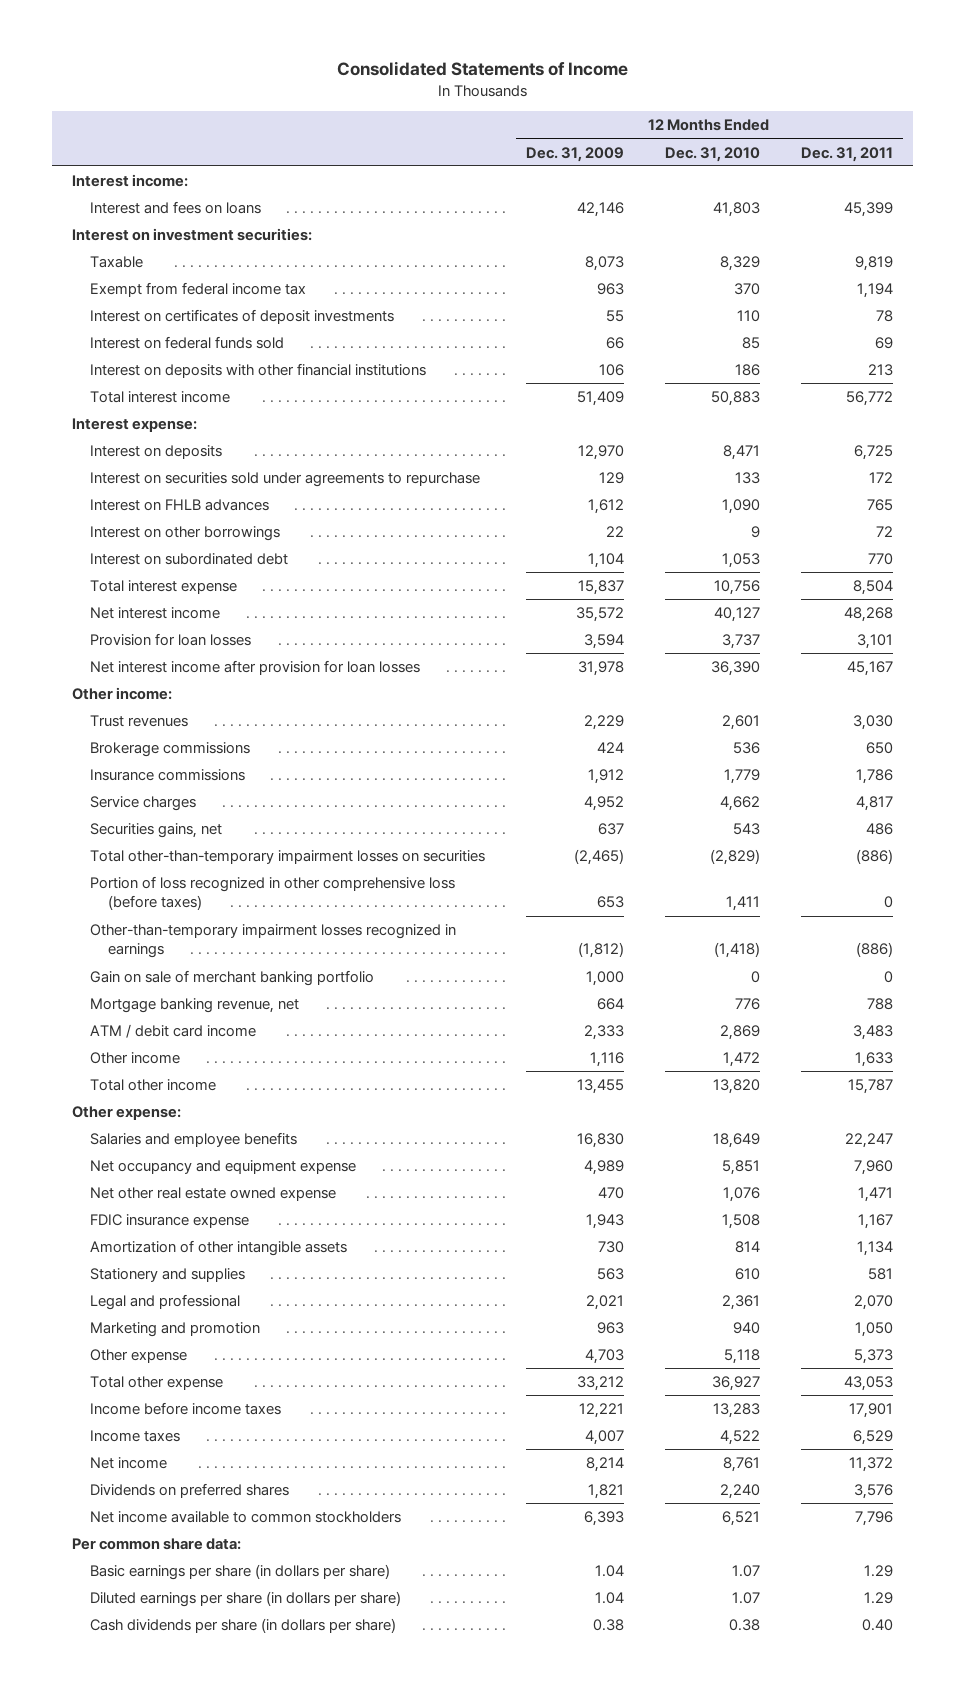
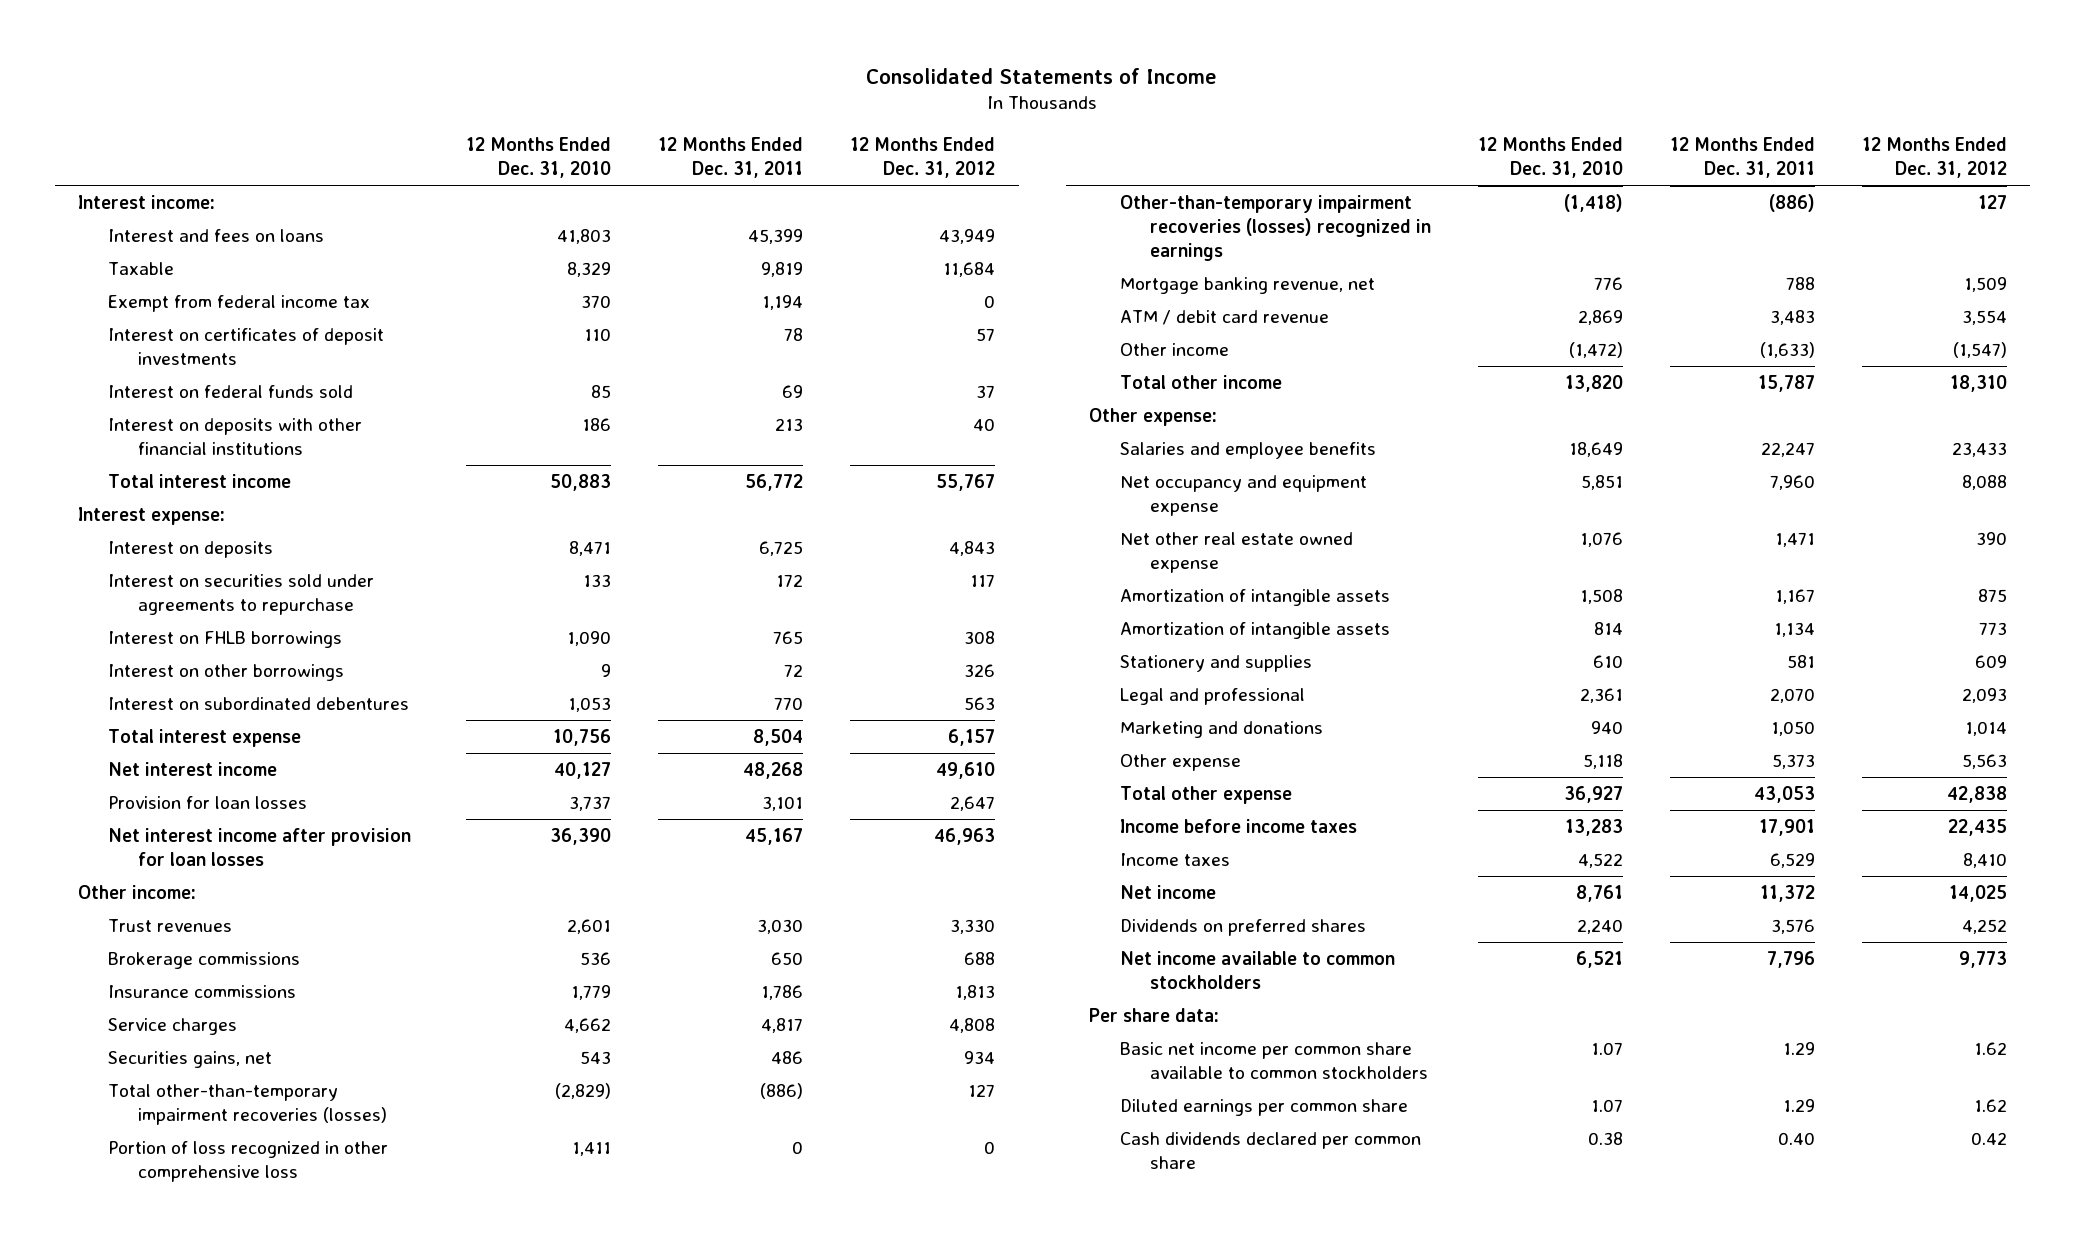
[526,146,625,162] Dec. 31, 2009 -> none
none -> [850,137,996,179] 12 Months Ended Dec. 31, 2012
[72,228,313,242] Interest on investment securities: -> none
[90,499,270,512] Interest on FHLB advances -> [108,631,343,649] Interest on FHLB borrowings
[90,553,289,566] Interest on subordinated debt -> [108,697,410,711] Interest on subordinated debentures
[90,970,375,987] Gain on sale of merchant banking portfolio -> none
[90,850,486,865] Total other-than-temporary impairment losses on securities -> [108,1084,388,1125] Total other-than-temporary impairment recoveries (losses)
[90,876,456,911] Portion of loss recognized in other comprehensive loss (before taxes) -> [108,1141,389,1182] Portion of loss recognized in other comprehensive loss
[90,924,457,959] Other-than-temporary impairment losses recognized in earnings -> [1119,195,1431,261] Other-than-temporary impairment recoveries (losses) recognized in earnings
[90,1024,257,1039] ATM / debit card income -> [1119,310,1329,326] ATM / debit card revenue
[722,1052,760,1068] 1,472 -> [1568,342,1623,359] (1,472)
[854,1052,893,1068] 1,633 -> [1759,342,1815,359] (1,633)
[90,1214,250,1229] FDIC insurance expense -> [1119,589,1390,607] Amortization of intangible assets
[90,1240,348,1257] Amortization of other intangible assets -> [1119,622,1390,640] Amortization of intangible assets
[90,1322,261,1338] Marketing and promotion -> [1119,721,1323,739] Marketing and donations
[72,1538,242,1551] Per common share data: -> [1089,1008,1220,1023] Per share data:
[90,1564,391,1581] Basic earnings per share (in dollars per share) -> [1119,1042,1428,1079] Basic net income per common share available to common stockholders
[90,1591,402,1608] Diluted earnings per share (in dollars per share) -> [1119,1099,1408,1117] Diluted earnings per common share
[90,1618,397,1634] Cash dividends per share (in dollars per share) -> [1119,1132,1421,1169] Cash dividends declared per common share

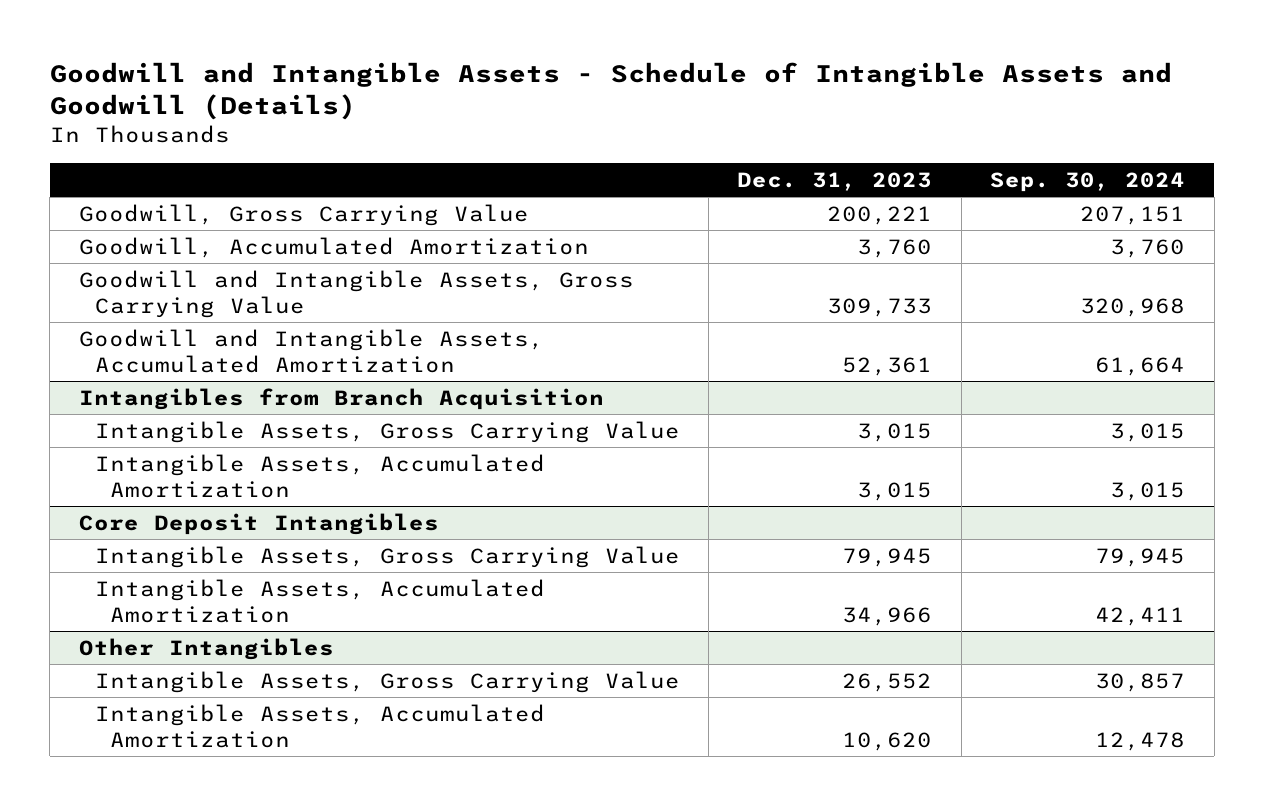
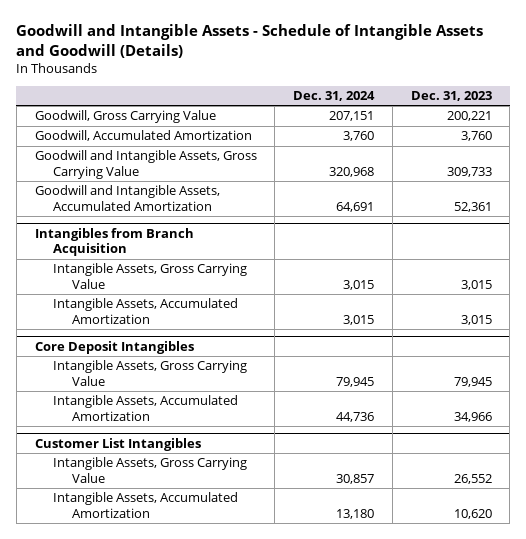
[990,171,1186,192] Sep. 30, 2024 -> none
none -> [293,90,376,101] Dec. 31, 2024
[78,637,334,660] Other Intangibles -> [34,438,201,452] Customer List Intangibles

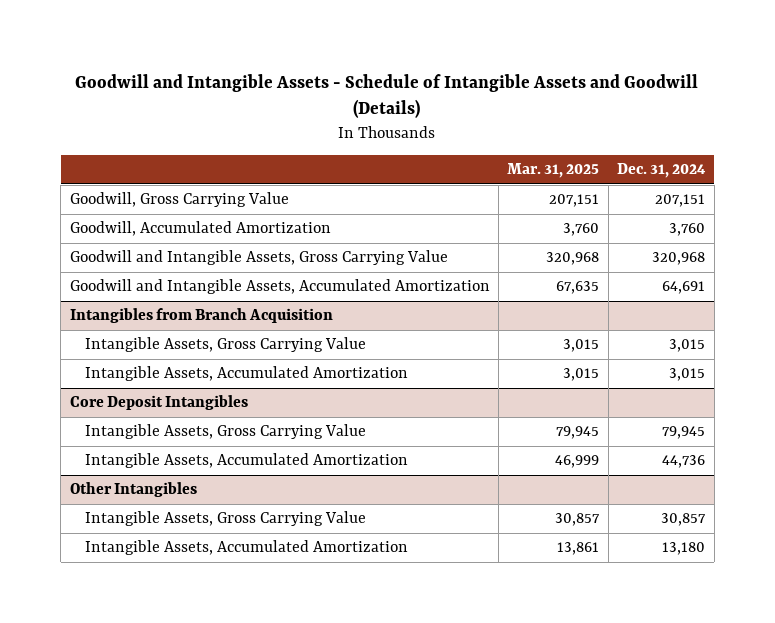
[410,90,492,101] Dec. 31, 2023 -> none
none -> [507,163,600,179] Mar. 31, 2025
[34,438,201,452] Customer List Intangibles -> [69,482,197,498] Other Intangibles

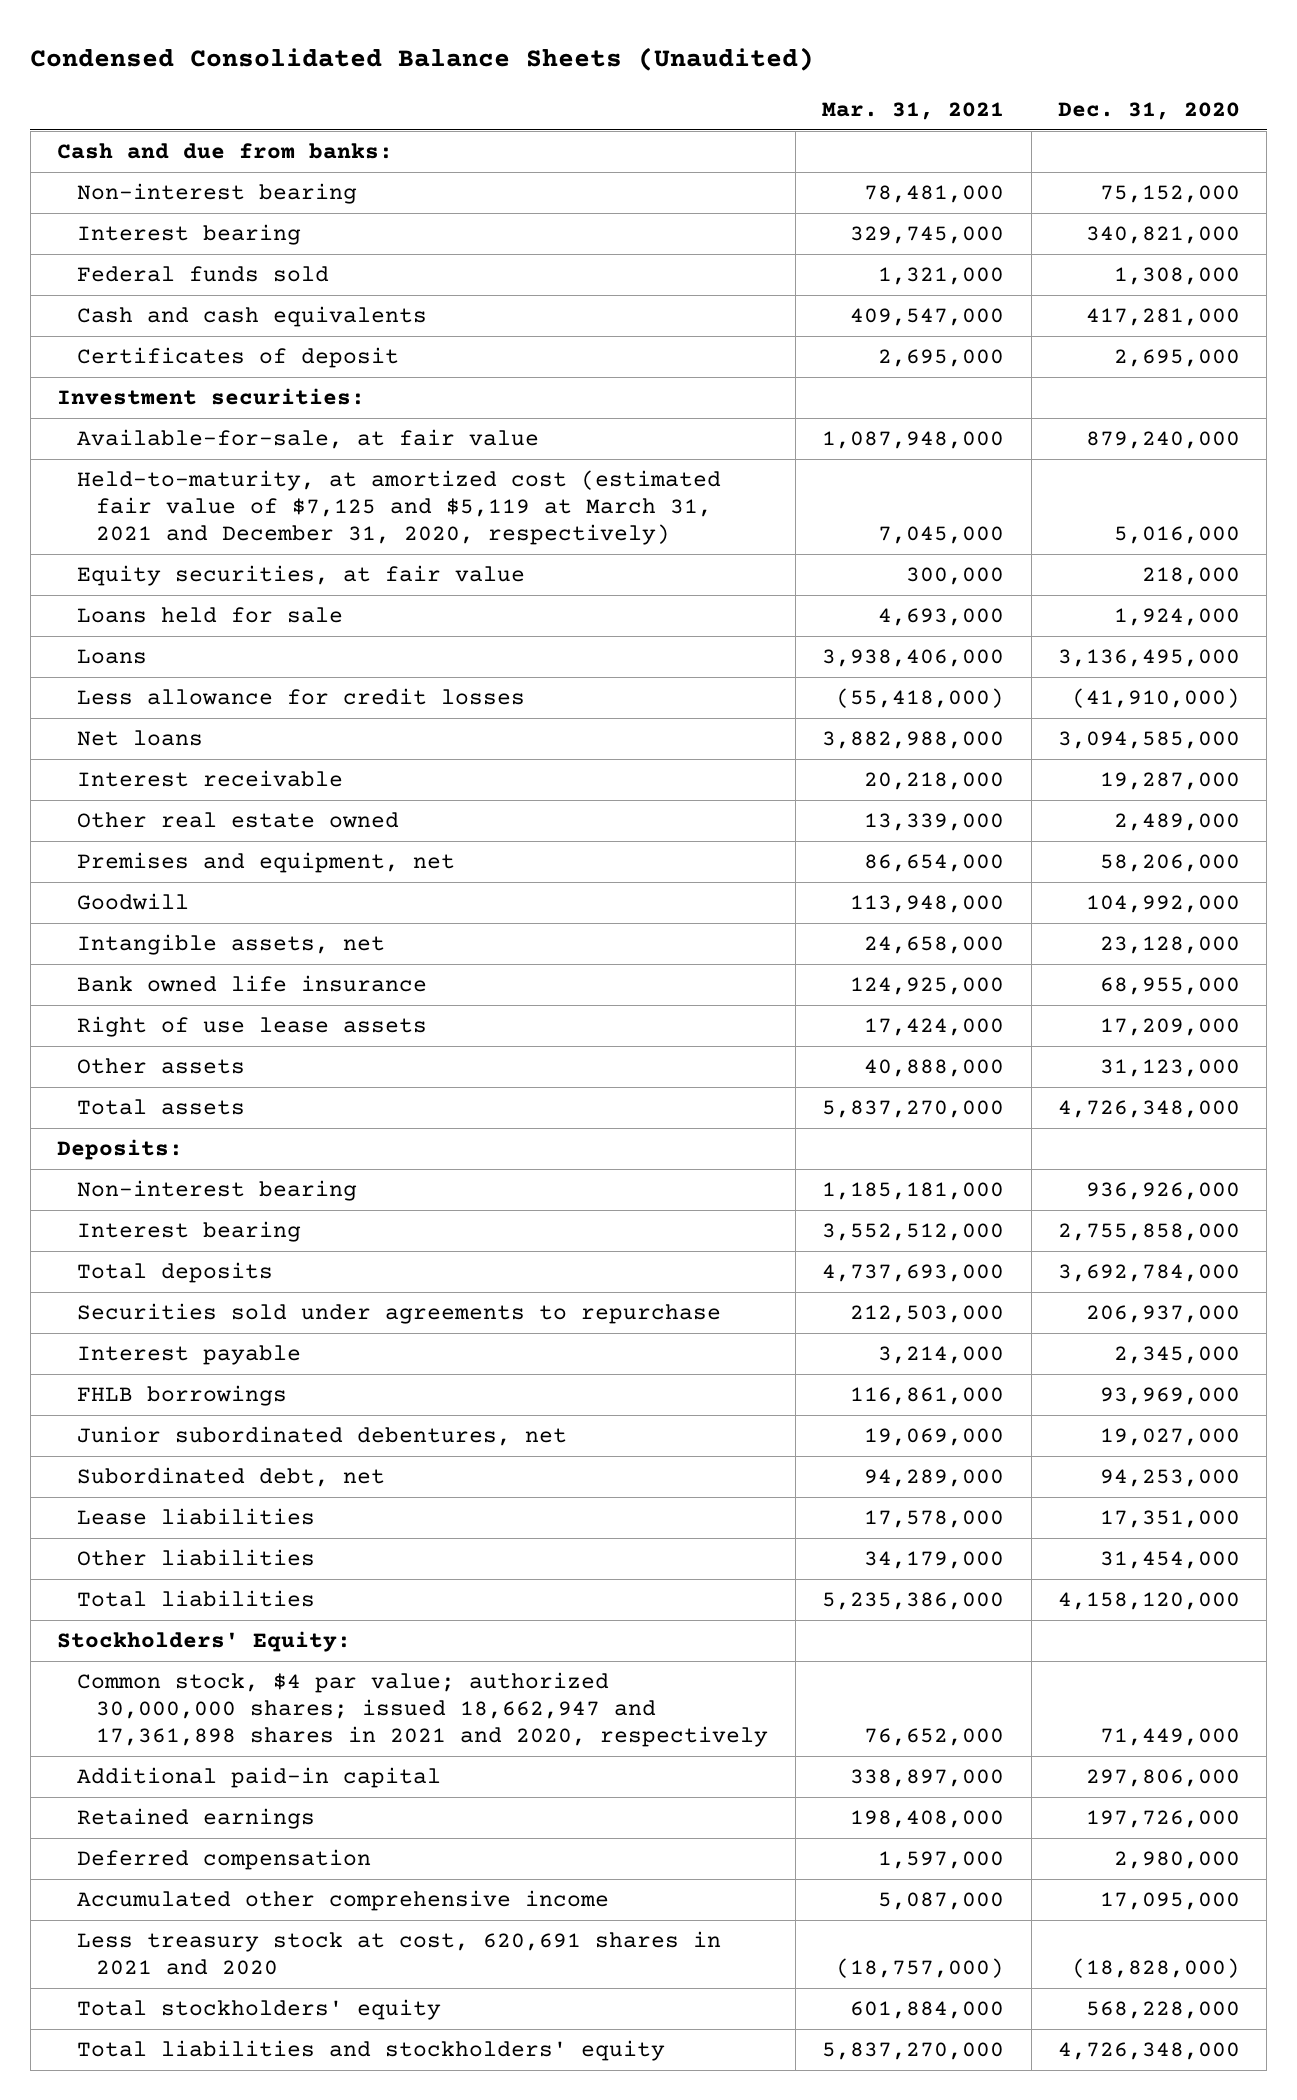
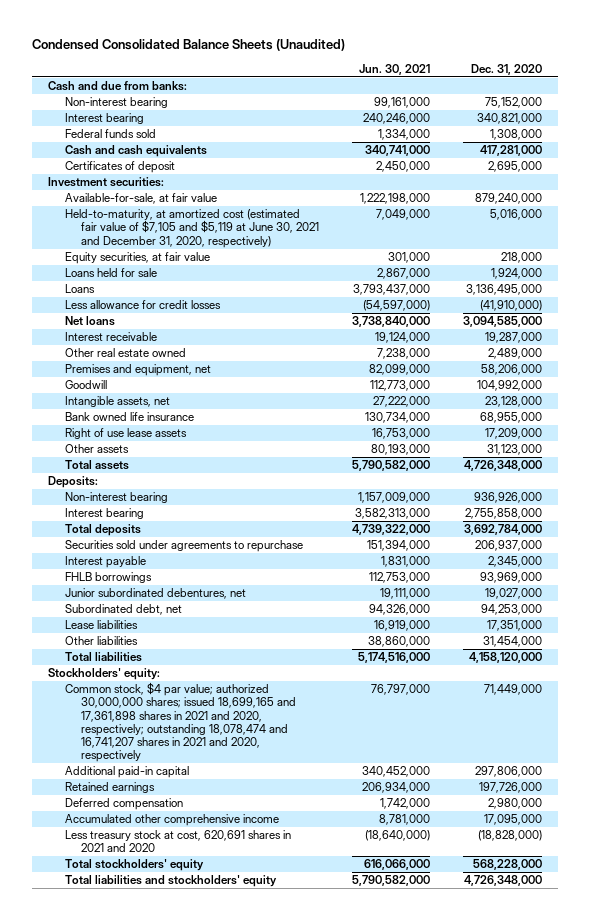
[822,101,1005,120] Mar. 31, 2021 -> none
none -> [358,63,430,75] Jun. 30, 2021
[76,470,721,546] Held-to-maturity, at amortized cost (estimated fair value of $7,125 and $5,119 at March 31, 2021 and December 31, 2020, respectively) -> [64,209,319,248] Held-to-maturity, at amortized cost (estimated fair value of $7,105 and $5,119 at June 30, 2021 and December 31, 2020, respectively)
[57,1631,352,1653] Stockholders' Equity: -> [48,668,161,681] Stockholders' equity:
[76,1672,769,1748] Common stock, $4 par value; authorized 30,000,000 shares; issued 18,662,947 and 17,361,898 shares in 2021 and 2020, respectively -> [64,682,296,763] Common stock, $4 par value; authorized 30,000,000 shares; issued 18,699,165 and 17,361,898 shares in 2021 and 2020, respectively; outstanding 18,078,474 and 16,741,207 shares in 2021 and 2020, respectively

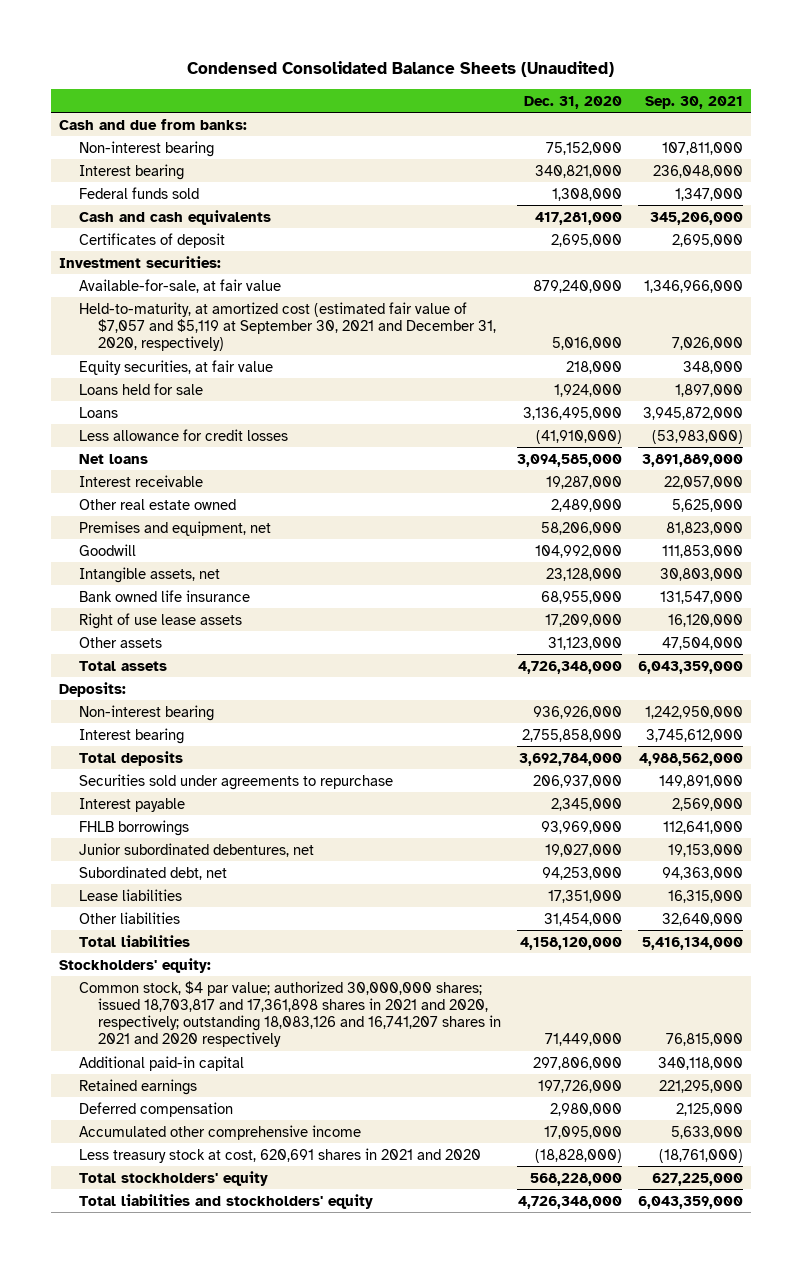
[358,63,430,75] Jun. 30, 2021 -> none
none -> [645,95,744,109] Sep. 30, 2021
[64,209,319,248] Held-to-maturity, at amortized cost (estimated fair value of $7,105 and $5,119 at June 30, 2021 and December 31, 2020, respectively) -> [78,301,497,352] Held-to-maturity, at amortized cost (estimated fair value of $7,057 and $5,119 at September 30, 2021 and December 31, 2020, respectively)
[64,682,296,763] Common stock, $4 par value; authorized 30,000,000 shares; issued 18,699,165 and 17,361,898 shares in 2021 and 2020, respectively; outstanding 18,078,474 and 16,741,207 shares in 2021 and 2020, respectively -> [78,980,502,1048] Common stock, $4 par value; authorized 30,000,000 shares; issued 18,703,817 and 17,361,898 shares in 2021 and 2020, respectively; outstanding 18,083,126 and 16,741,207 shares in 2021 and 2020 respectively

